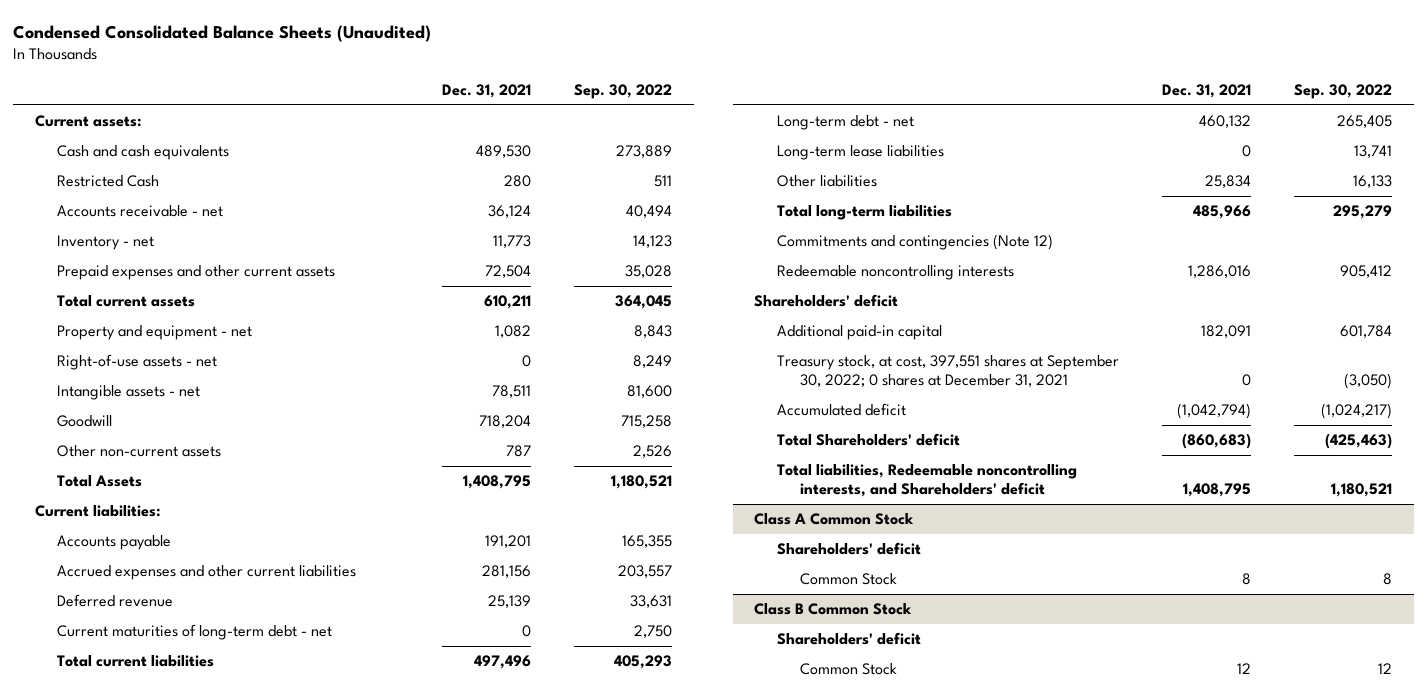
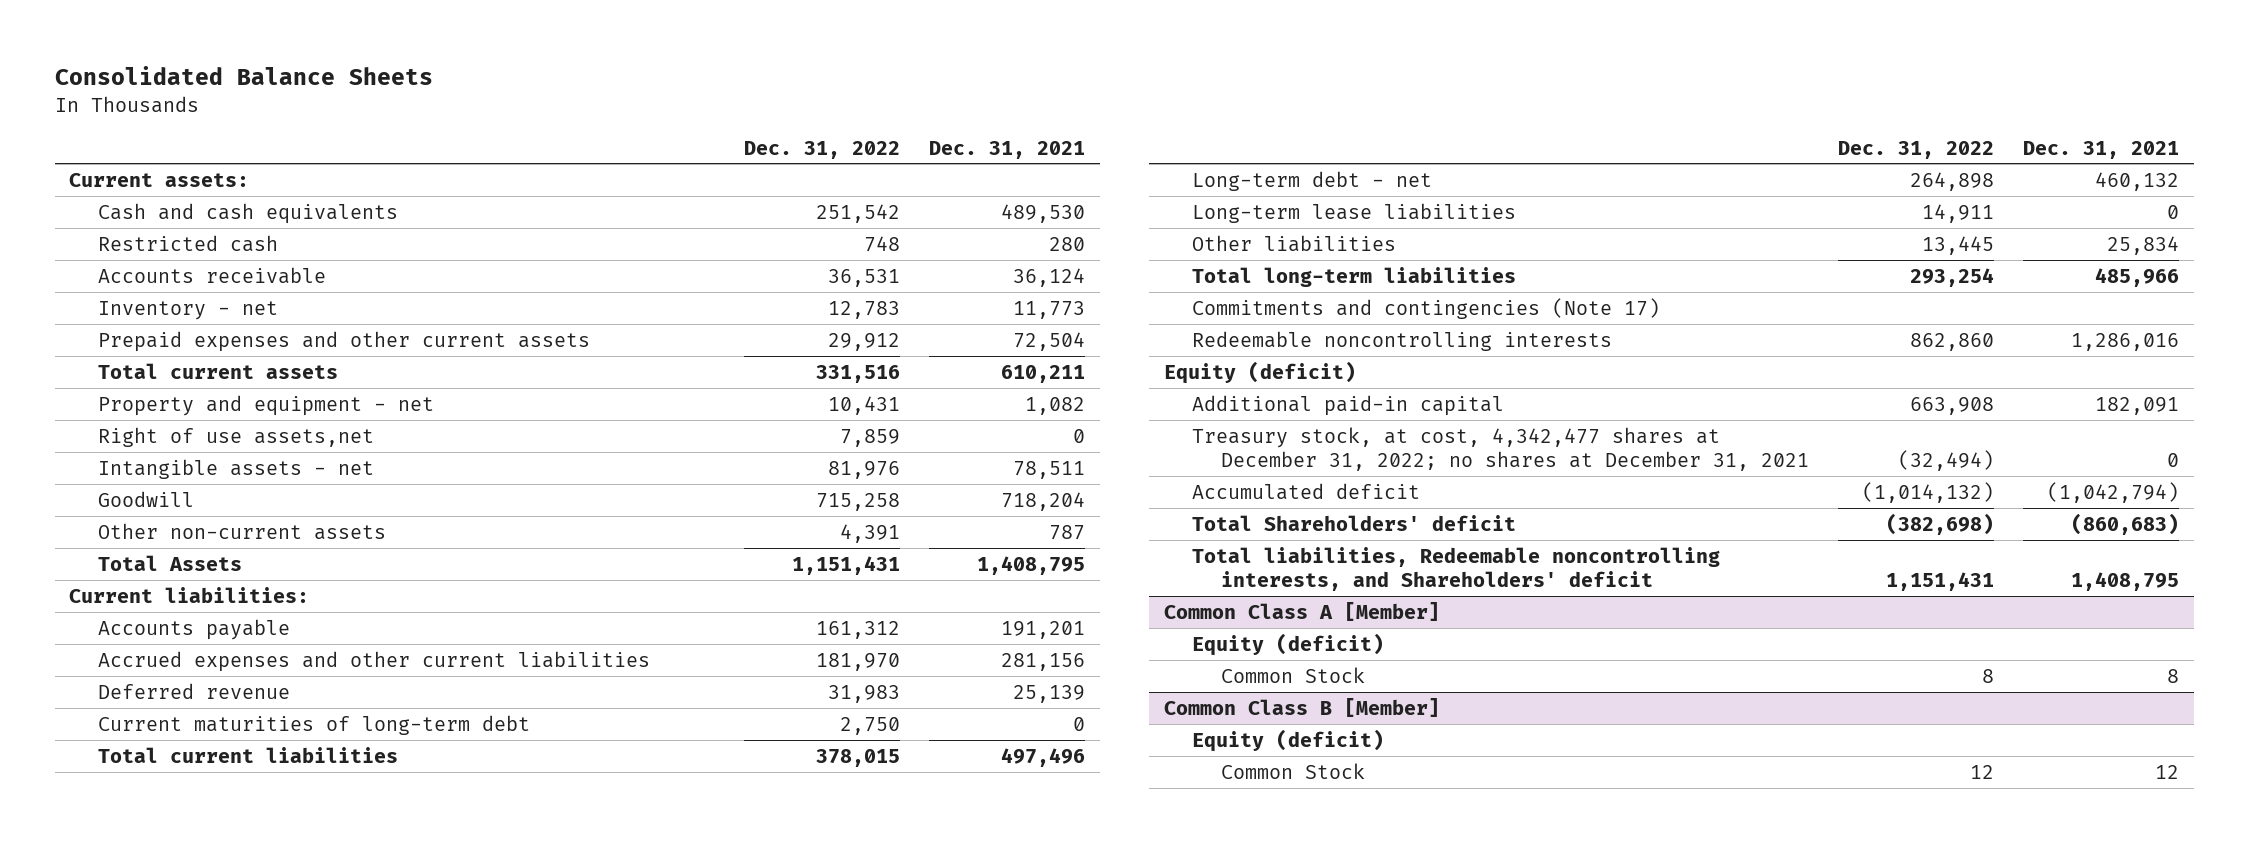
[13,24,432,42] Condensed Consolidated Balance Sheets (Unaudited) -> [54,66,433,86] Consolidated Balance Sheets
[574,83,673,99] Sep. 30, 2022 -> none
none -> [744,140,901,159] Dec. 31, 2022
[57,175,160,188] Restricted Cash -> [98,234,279,252] Restricted cash
[57,205,224,218] Accounts receivable - net -> [98,266,327,284] Accounts receivable
[57,354,218,371] Right-of-use assets - net -> [98,426,375,447] Right of use assets,net
[57,624,333,641] Current maturities of long-term debt - net -> [98,714,531,735] Current maturities of long-term debt
[777,234,1054,251] Commitments and contingencies (Note 12) -> [1192,297,1661,319] Commitments and contingencies (Note 17)
[754,294,899,308] Shareholders' deficit -> [1163,360,1356,384] Equity (deficit)
[777,355,1120,388] Treasury stock, at cost, 397,551 shares at September 30, 2022; 0 shares at December 31, 2021 -> [1192,426,1810,471] Treasury stock, at cost, 4,342,477 shares at December 31, 2022; no shares at December 31, 2021
[754,513,915,526] Class A Common Stock -> [1163,601,1440,621] Common Class A [Member]
[777,542,922,556] Shareholders' deficit -> [1192,632,1385,656] Equity (deficit)
[754,603,913,616] Class B Common Stock -> [1163,697,1440,717] Common Class B [Member]
[777,632,922,646] Shareholders' deficit -> [1192,728,1385,752] Equity (deficit)

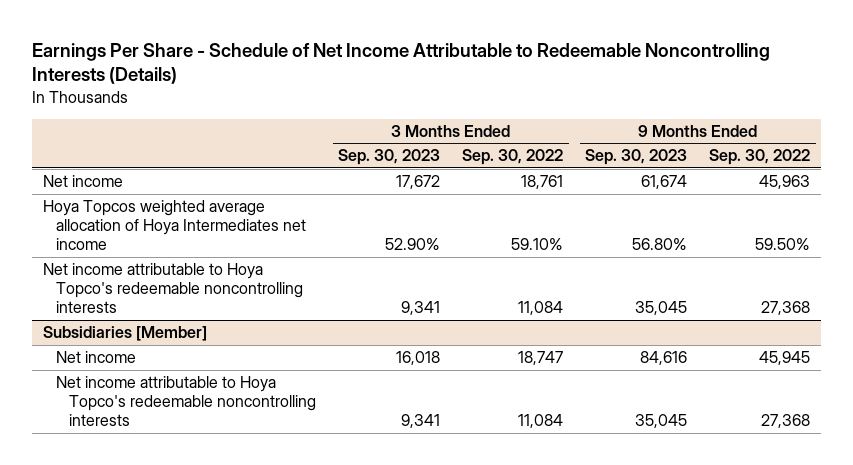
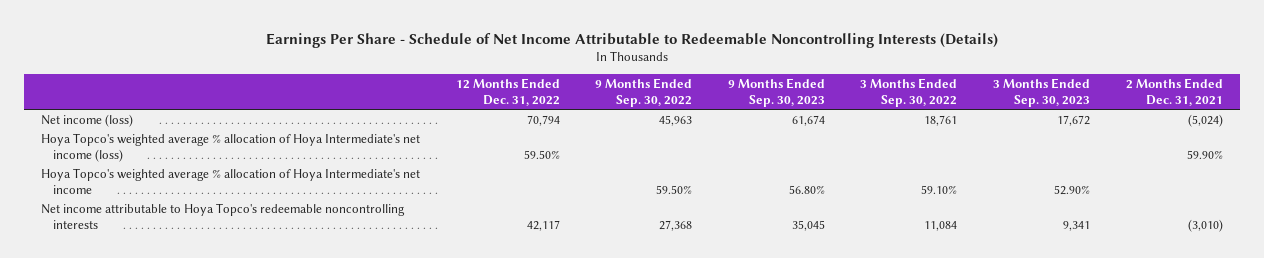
none -> [455,78,560,106] 12 Months Ended Dec. 31, 2022
none -> [1125,78,1223,106] 2 Months Ended Dec. 31, 2021
[42,263,304,314] Net income attributable to Hoya Topco's redeemable noncontrolling interests -> none
[42,326,207,342] Subsidiaries [Member] -> none
[56,351,137,364] Net income -> none
[42,175,123,188] Net income -> [41,113,134,127] Net income (loss)
none -> [41,132,421,162] Hoya Topco's weighted average % allocation of Hoya Intermediate's net income (loss)
[42,200,307,251] Hoya Topcos weighted average allocation of Hoya Intermediates net income -> [41,167,421,194] Hoya Topco's weighted average % allocation of Hoya Intermediate's net income

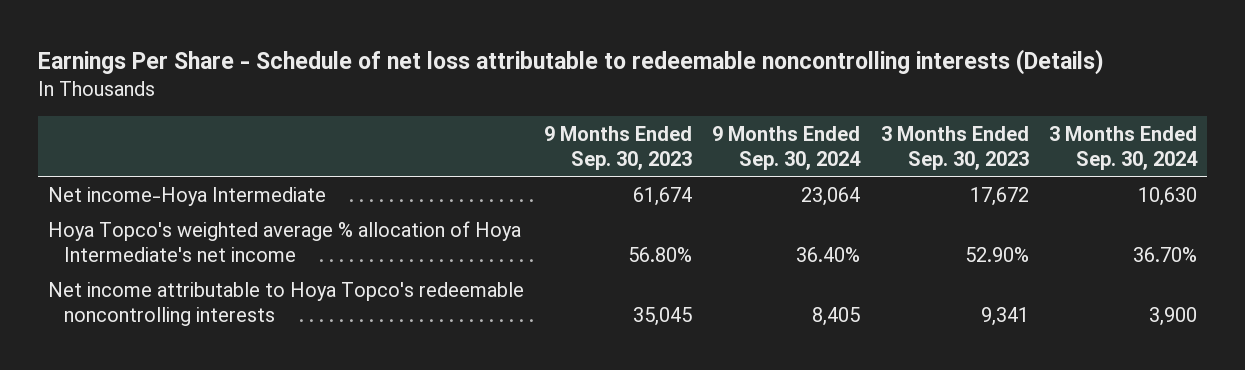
[265,32,998,48] Earnings Per Share - Schedule of Net Income Attributable to Redeemable Noncontrolling Interests (Details) -> [38,49,1105,76] Earnings Per Share - Schedule of net loss attributable to redeemable noncontrolling interests (Details)
[455,78,560,106] 12 Months Ended Dec. 31, 2022 -> none
[595,78,693,107] 9 Months Ended Sep. 30, 2022 -> none
[860,78,958,107] 3 Months Ended Sep. 30, 2022 -> none
[1125,78,1223,106] 2 Months Ended Dec. 31, 2021 -> none
none -> [712,125,862,171] 9 Months Ended Sep. 30, 2024
none -> [1048,125,1198,171] 3 Months Ended Sep. 30, 2024
[41,132,421,162] Hoya Topco's weighted average % allocation of Hoya Intermediate's net income (loss) -> none
[41,113,134,127] Net income (loss) -> [48,186,327,206] Net income-Hoya Intermediate

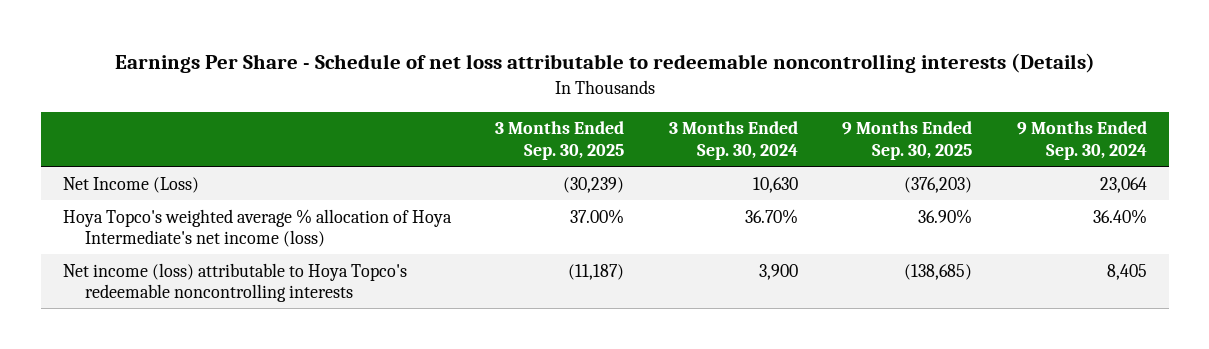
[544,125,693,171] 9 Months Ended Sep. 30, 2023 -> none
[880,125,1029,171] 3 Months Ended Sep. 30, 2023 -> none
none -> [495,121,625,161] 3 Months Ended Sep. 30, 2025
none -> [842,121,973,161] 9 Months Ended Sep. 30, 2025
[48,186,327,206] Net income-Hoya Intermediate -> [62,176,199,193] Net Income (Loss)
[48,220,522,262] Hoya Topco's weighted average % allocation of Hoya Intermediate's net income -> [62,208,452,248] Hoya Topco's weighted average % allocation of Hoya Intermediate's net income (loss)
[48,281,525,326] Net income attributable to Hoya Topco's redeemable noncontrolling interests -> [62,262,407,303] Net income (loss) attributable to Hoya Topco's redeemable noncontrolling interests

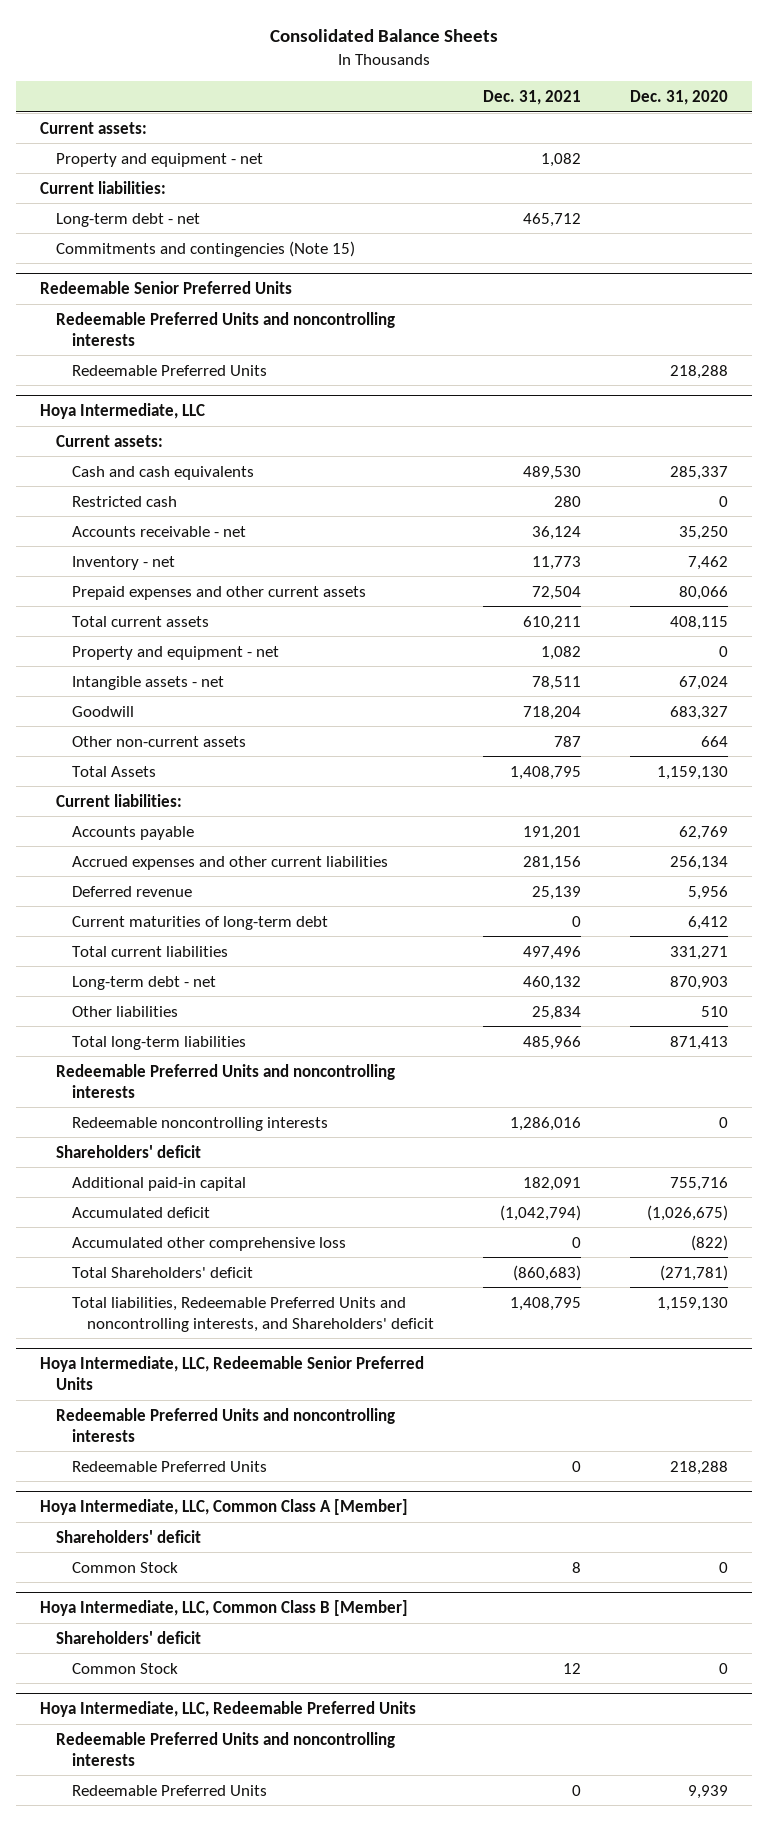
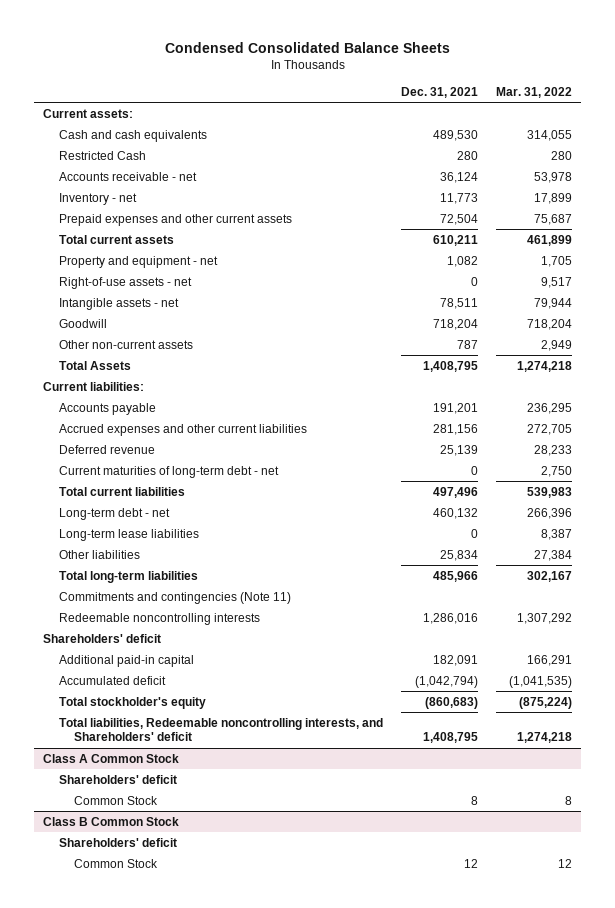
[270,28,499,42] Consolidated Balance Sheets -> [164,41,450,53] Condensed Consolidated Balance Sheets
[629,89,728,105] Dec. 31, 2020 -> none
none -> [496,86,573,98] Mar. 31, 2022
[56,152,264,167] Property and equipment - net -> none
[40,180,167,194] Current liabilities: -> none
[56,212,201,227] Long-term debt - net -> none
[56,240,356,257] Commitments and contingencies (Note 15) -> none
[40,281,293,295] Redeemable Senior Preferred Units -> none
[56,311,396,346] Redeemable Preferred Units and noncontrolling interests -> none
[71,364,267,376] Redeemable Preferred Units -> none
[40,403,206,420] Hoya Intermediate, LLC -> none
[56,434,164,447] Current assets: -> none
[71,495,177,507] Restricted cash -> [58,150,146,160] Restricted Cash
none -> [58,276,192,289] Right-of-use assets - net
[71,915,328,930] Current maturities of long-term debt -> [58,465,279,478] Current maturities of long-term debt - net
none -> [58,528,199,541] Long-term lease liabilities
[56,1063,396,1098] Redeemable Preferred Units and noncontrolling interests -> none
none -> [58,591,291,604] Commitments and contingencies (Note 11)
[71,1236,346,1251] Accumulated other comprehensive loss -> none
[40,1356,425,1391] Hoya Intermediate, LLC, Redeemable Senior Preferred Units -> none
[56,1407,396,1442] Redeemable Preferred Units and noncontrolling interests -> none
[71,1460,267,1472] Redeemable Preferred Units -> none
[40,1499,409,1516] Hoya Intermediate, LLC, Common Class A [Member] -> none
[71,1266,253,1278] Total Shareholders' deficit -> [58,696,206,709] Total stockholder's equity
[71,1296,435,1332] Total liabilities, Redeemable Preferred Units and noncontrolling interests, and Shareholders' deficit -> [58,717,383,742] Total liabilities, Redeemable noncontrolling interests, and Shareholders' deficit
none -> [43,753,180,763] Class A Common Stock
[40,1600,409,1617] Hoya Intermediate, LLC, Common Class B [Member] -> none
none -> [43,816,180,826] Class B Common Stock
[40,1701,417,1718] Hoya Intermediate, LLC, Redeemable Preferred Units -> none
[56,1731,396,1766] Redeemable Preferred Units and noncontrolling interests -> none
[71,1784,267,1796] Redeemable Preferred Units -> none

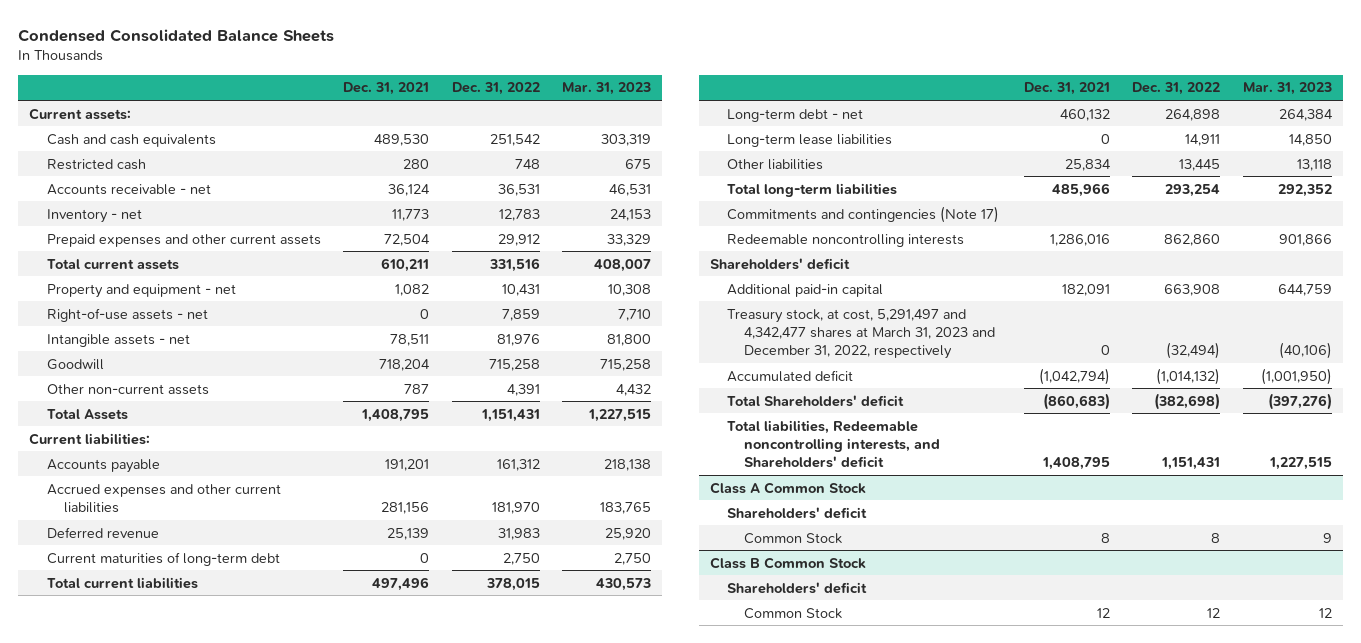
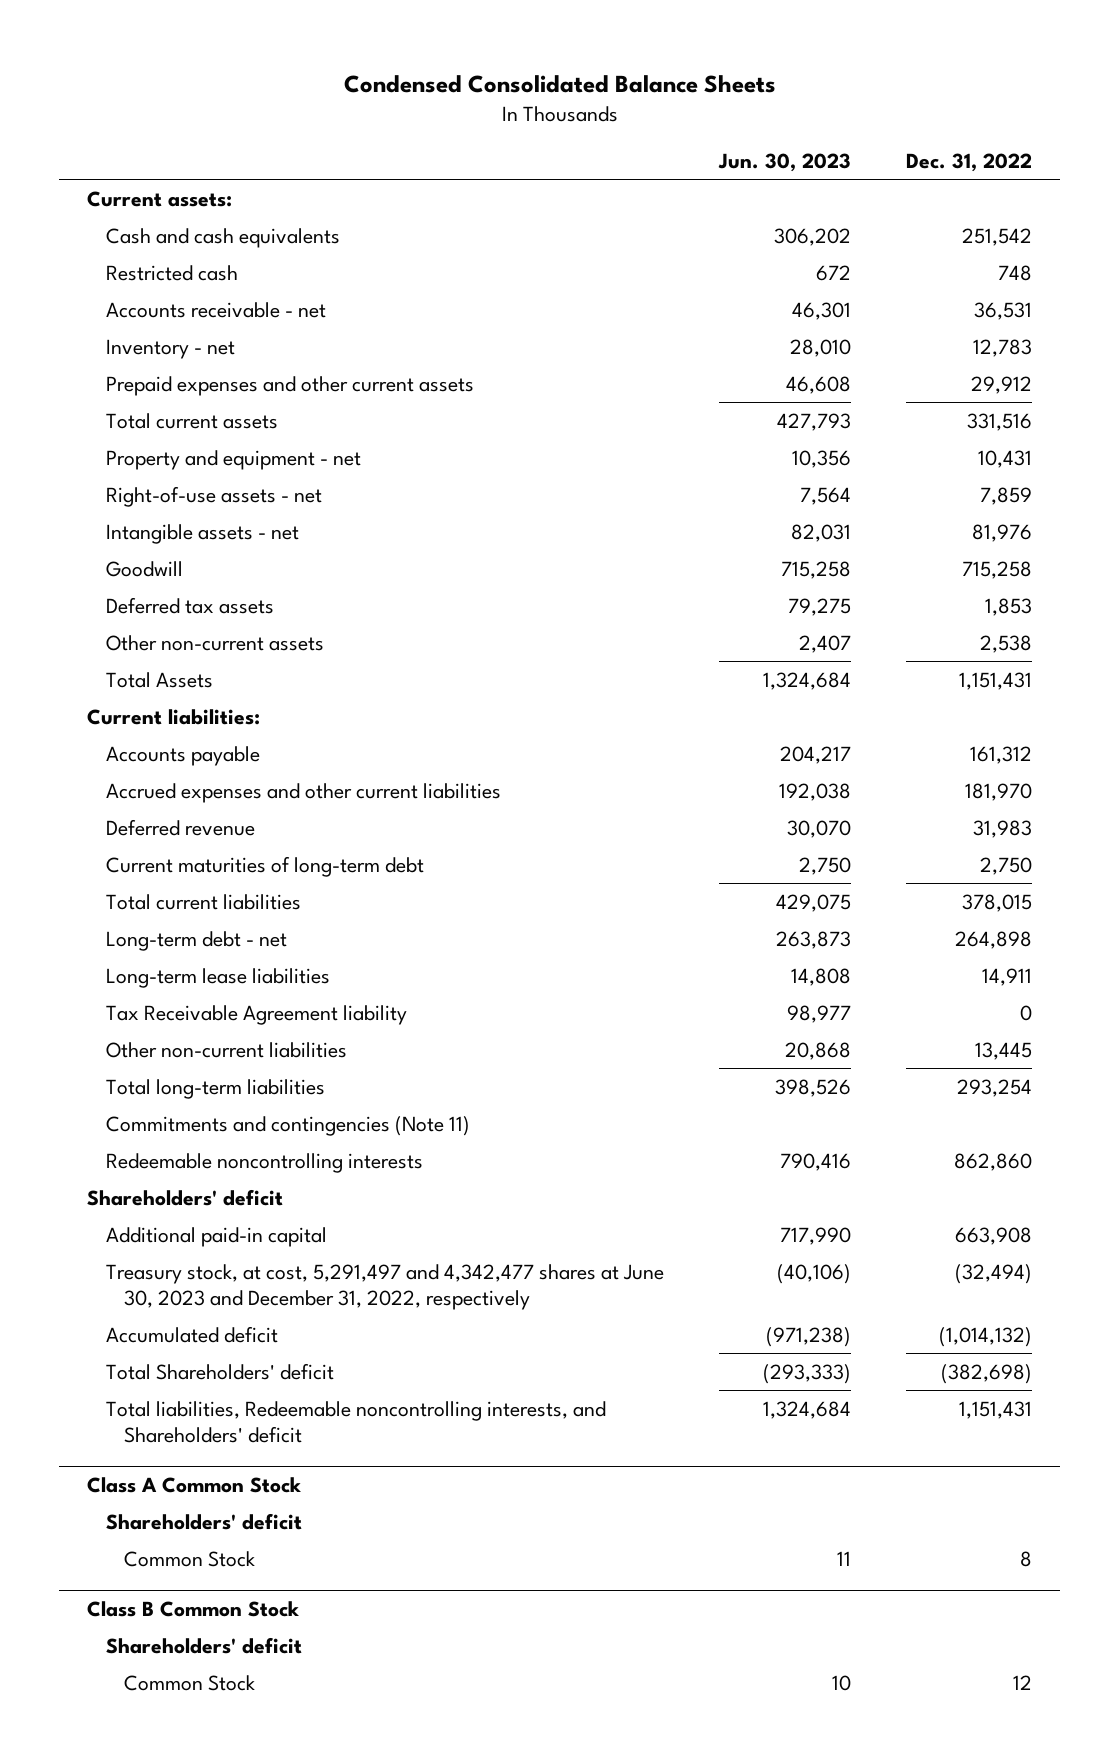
[343,82,430,96] Dec. 31, 2021 -> none
[562,82,652,96] Mar. 31, 2023 -> none
none -> [718,153,852,173] Jun. 30, 2023
none -> [105,596,274,614] Deferred tax assets
[506,383,540,396] 4,391 -> [980,634,1033,653] 2,538
none -> [105,1004,407,1025] Tax Receivable Agreement liability
[727,158,824,170] Other liabilities -> [105,1041,347,1058] Other non-current liabilities
[727,205,1000,223] Commitments and contingencies (Note 17) -> [105,1115,470,1136] Commitments and contingencies (Note 11)
[727,308,996,360] Treasury stock, at cost, 5,291,497 and 4,342,477 shares at March 31, 2023 and December 31, 2022, respectively -> [105,1263,664,1310] Treasury stock, at cost, 5,291,497 and 4,342,477 shares at June 30, 2023 and December 31, 2022, respectively

